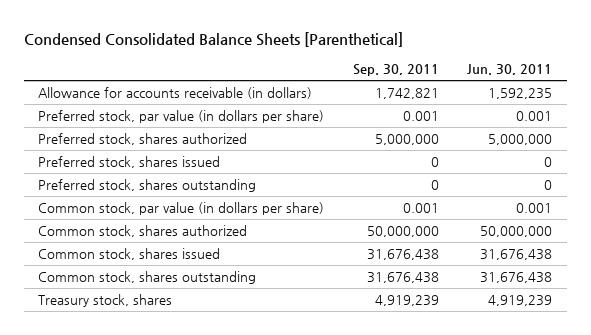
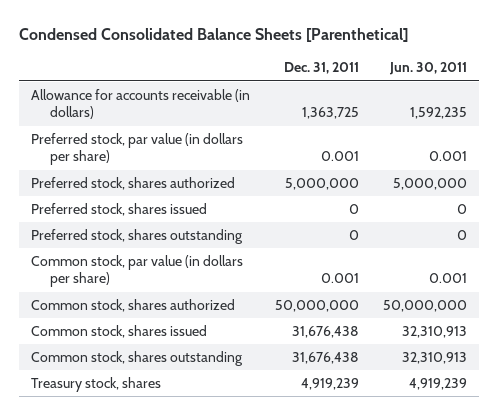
[352,64,439,77] Sep. 30, 2011 -> none
none -> [283,62,359,75] Dec. 31, 2011
[480,249,553,261] 31,676,438 -> [402,326,468,339] 32,310,913
[480,272,553,284] 31,676,438 -> [402,352,468,365] 32,310,913

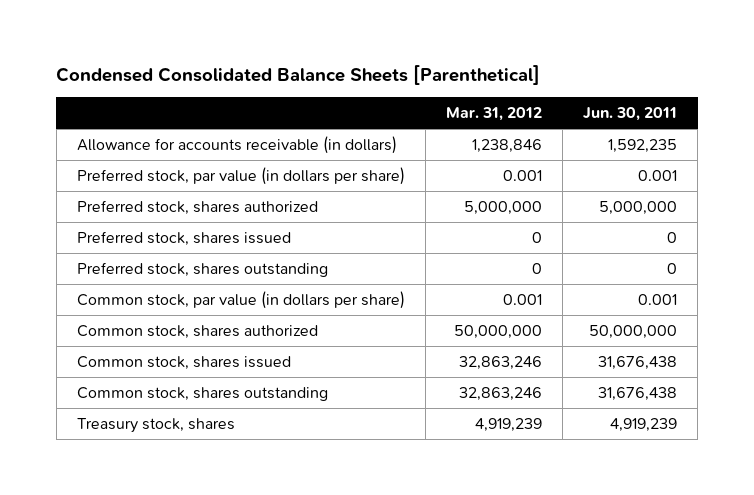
[283,62,359,75] Dec. 31, 2011 -> none
none -> [446,107,543,122] Mar. 31, 2012
[402,326,468,339] 32,310,913 -> [598,355,678,370] 31,676,438
[402,352,468,365] 32,310,913 -> [598,386,678,401] 31,676,438

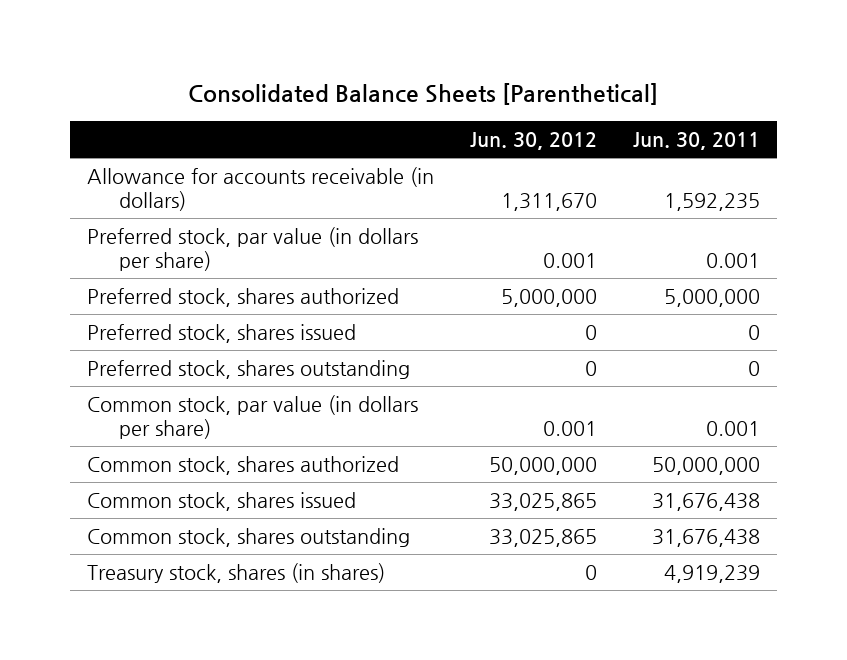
[56,65,541,86] Condensed Consolidated Balance Sheets [Parenthetical] -> [188,82,659,105] Consolidated Balance Sheets [Parenthetical]
[446,107,543,122] Mar. 31, 2012 -> none
none -> [469,131,597,150] Jun. 30, 2012
[76,417,235,433] Treasury stock, shares -> [87,563,386,584] Treasury stock, shares (in shares)

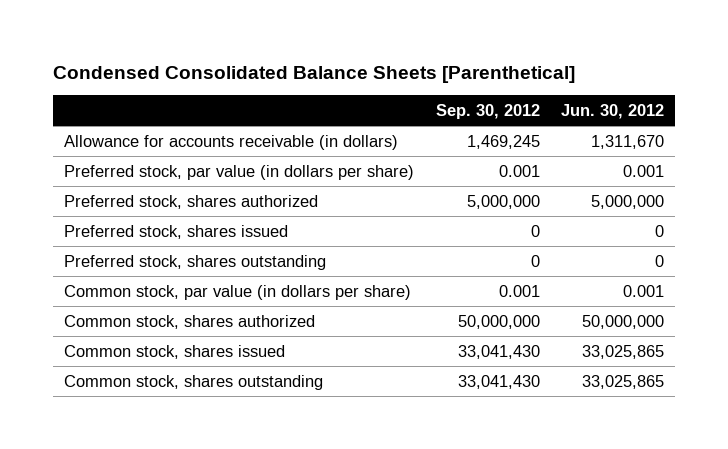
[188,82,659,105] Consolidated Balance Sheets [Parenthetical] -> [53,65,576,83] Condensed Consolidated Balance Sheets [Parenthetical]
[632,131,760,150] Jun. 30, 2011 -> none
none -> [435,103,540,119] Sep. 30, 2012
[87,563,386,584] Treasury stock, shares (in shares) -> none

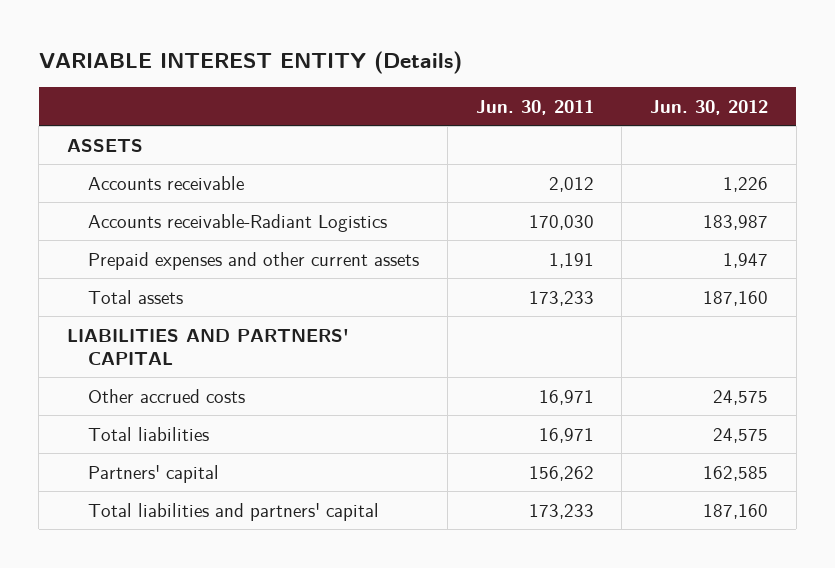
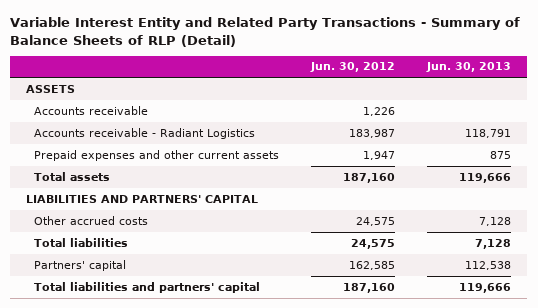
[38,51,462,75] VARIABLE INTEREST ENTITY (Details) -> [10,17,521,47] Variable Interest Entity and Related Party Transactions - Summary of Balance Sheets of RLP (Detail)
[475,99,594,115] Jun. 30, 2011 -> none
none -> [426,62,512,73] Jun. 30, 2013
[87,213,387,232] Accounts receivable-Radiant Logistics -> [34,127,256,139] Accounts receivable - Radiant Logistics

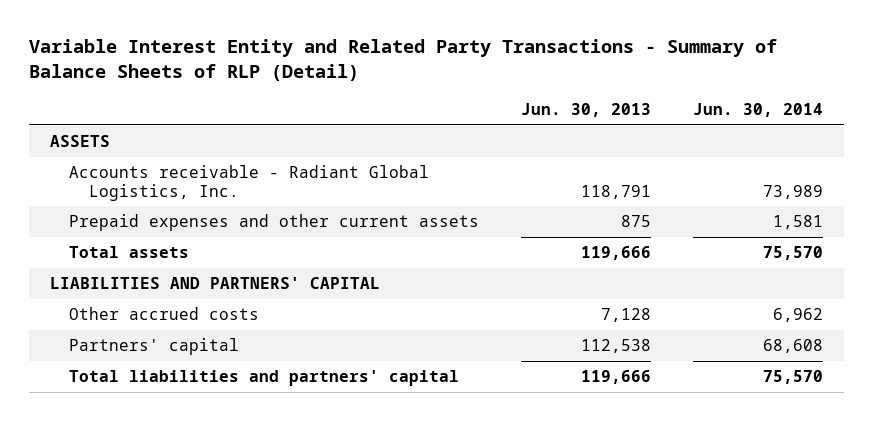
[310,62,396,73] Jun. 30, 2012 -> none
none -> [693,102,824,117] Jun. 30, 2014
[34,105,149,115] Accounts receivable -> none
[34,127,256,139] Accounts receivable - Radiant Logistics -> [69,165,430,201] Accounts receivable - Radiant Global Logistics, Inc.
[34,237,129,247] Total liabilities -> none

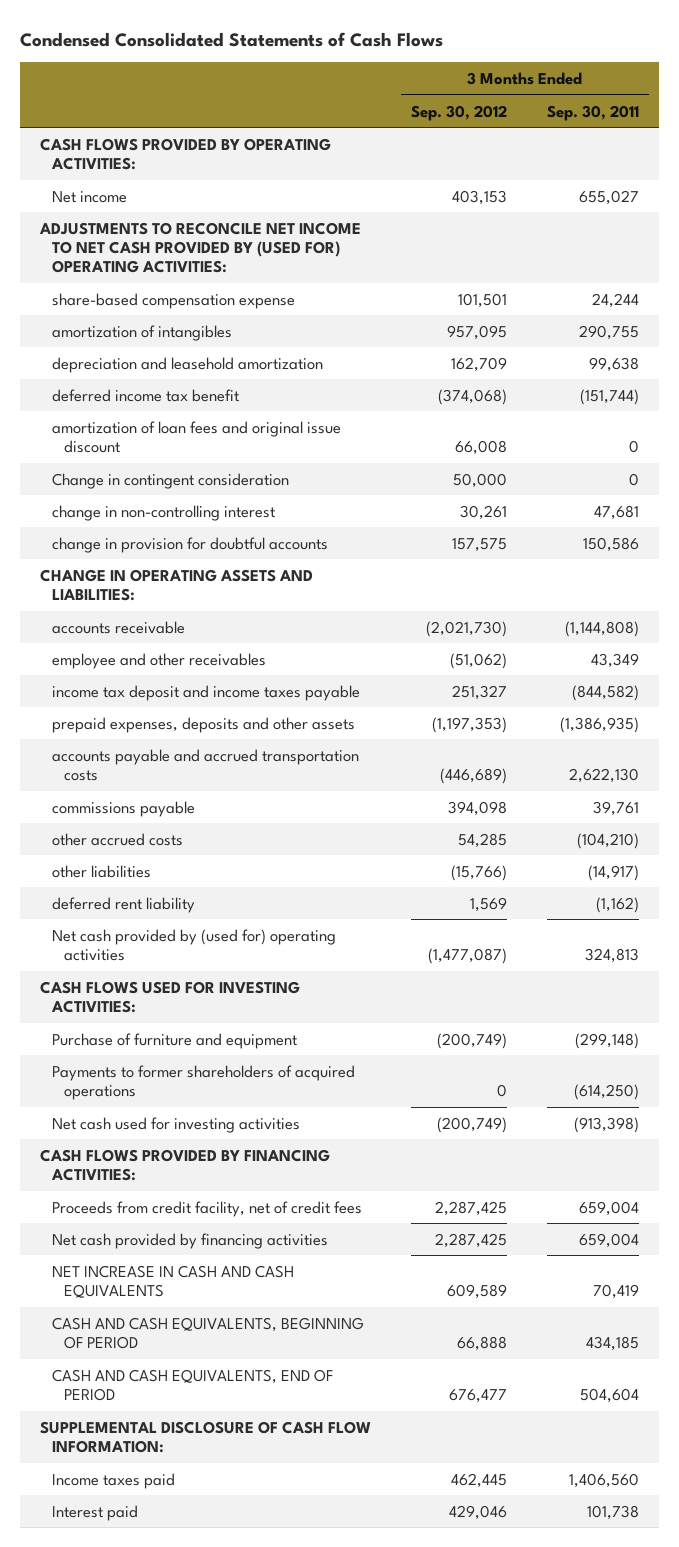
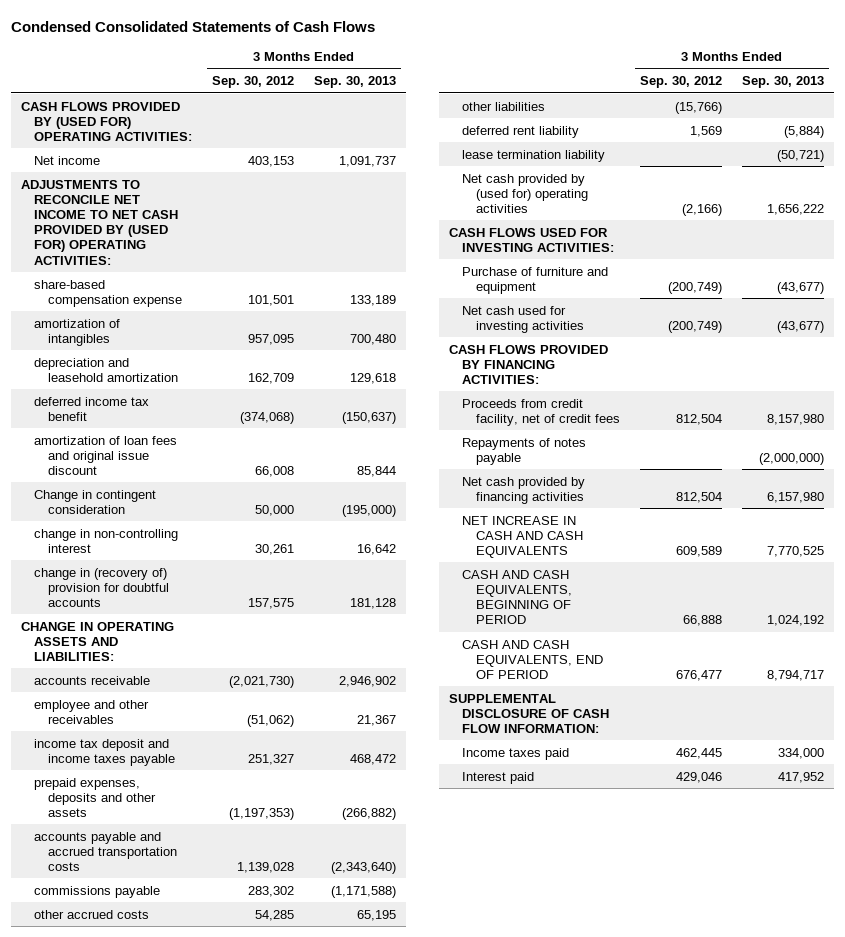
[547,104,640,121] Sep. 30, 2011 -> none
none -> [314,76,397,89] Sep. 30, 2013
[40,137,332,171] CASH FLOWS PROVIDED BY OPERATING ACTIVITIES: -> [21,101,193,142] CASH FLOWS PROVIDED BY (USED FOR) OPERATING ACTIVITIES:
[52,536,329,553] change in provision for doubtful accounts -> [34,567,169,608] change in (recovery of) provision for doubtful accounts
[440,768,508,785] (446,689) -> [237,862,295,874] 1,139,028
[448,800,508,816] 394,098 -> [248,885,295,897] 283,302
none -> [462,149,606,162] lease termination liability
[428,948,508,965] (1,477,087) -> [682,204,723,217] (2,166)
[52,1064,356,1101] Payments to former shareholders of acquired operations -> none
[435,1200,508,1216] 2,287,425 -> [676,413,723,425] 812,504
none -> [462,437,587,465] Repayments of notes payable
[435,1232,508,1248] 2,287,425 -> [676,491,723,503] 812,504

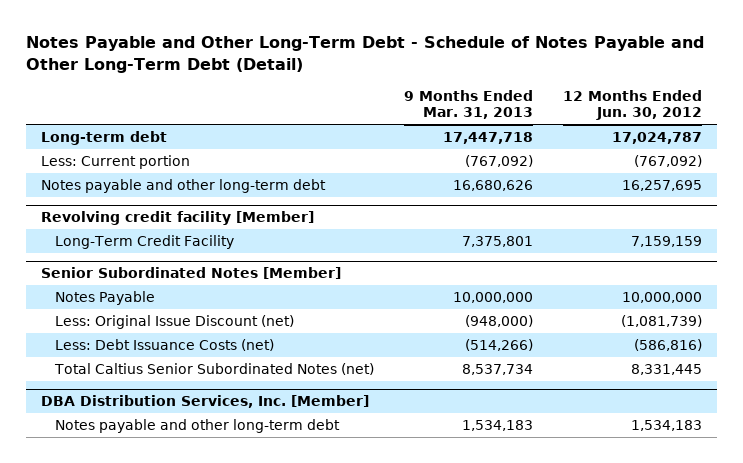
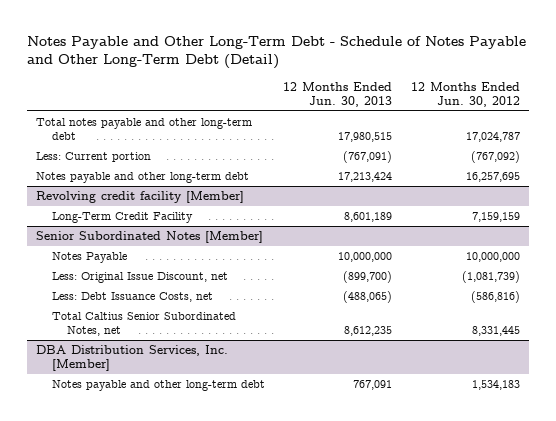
[403,89,533,120] 9 Months Ended Mar. 31, 2013 -> none
none -> [283,81,393,107] 12 Months Ended Jun. 30, 2013
[41,131,168,146] Long-term debt -> [36,118,253,141] Total notes payable and other long-term debt
[54,315,294,330] Less: Original Issue Discount (net) -> [51,272,228,284] Less: Original Issue Discount, net
[54,339,274,352] Less: Debt Issuance Costs (net) -> [51,292,213,303] Less: Debt Issuance Costs, net
[53,363,374,376] Total Caltius Senior Subordinated Notes (net) -> [51,312,236,337] Total Caltius Senior Subordinated Notes, net

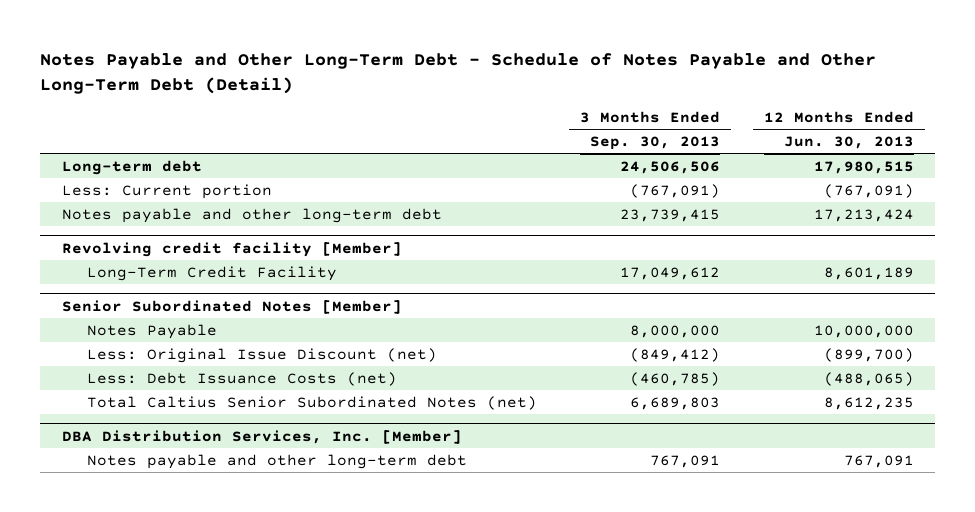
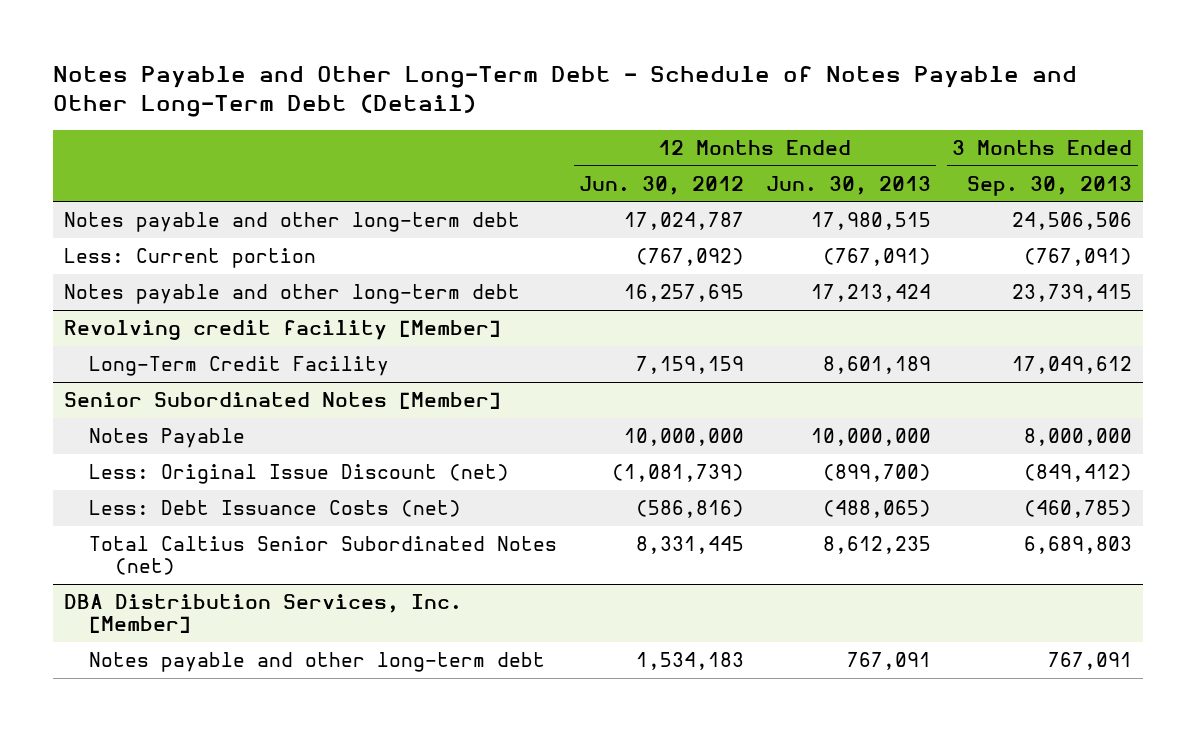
none -> [579,175,745,195] Jun. 30, 2012
[61,159,202,175] Long-term debt -> [63,211,520,232] Notes payable and other long-term debt

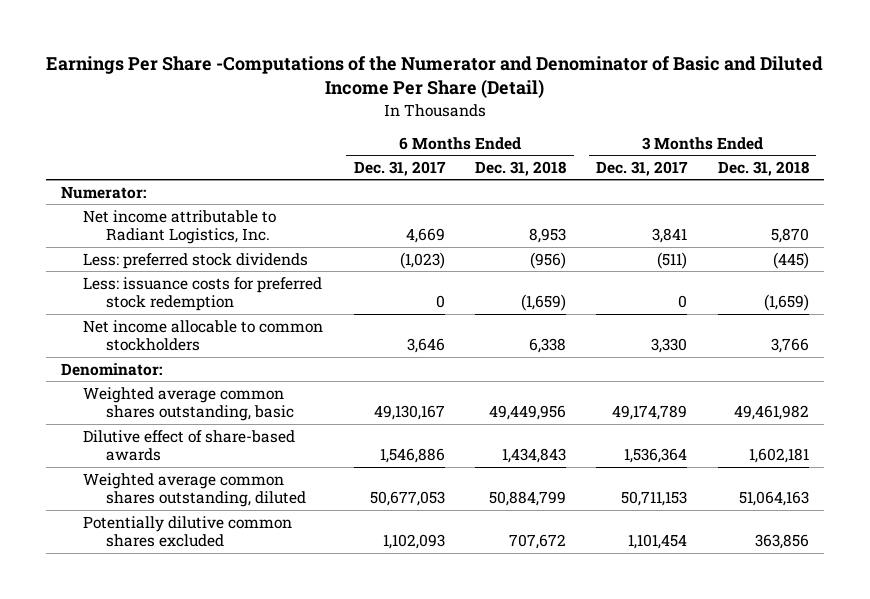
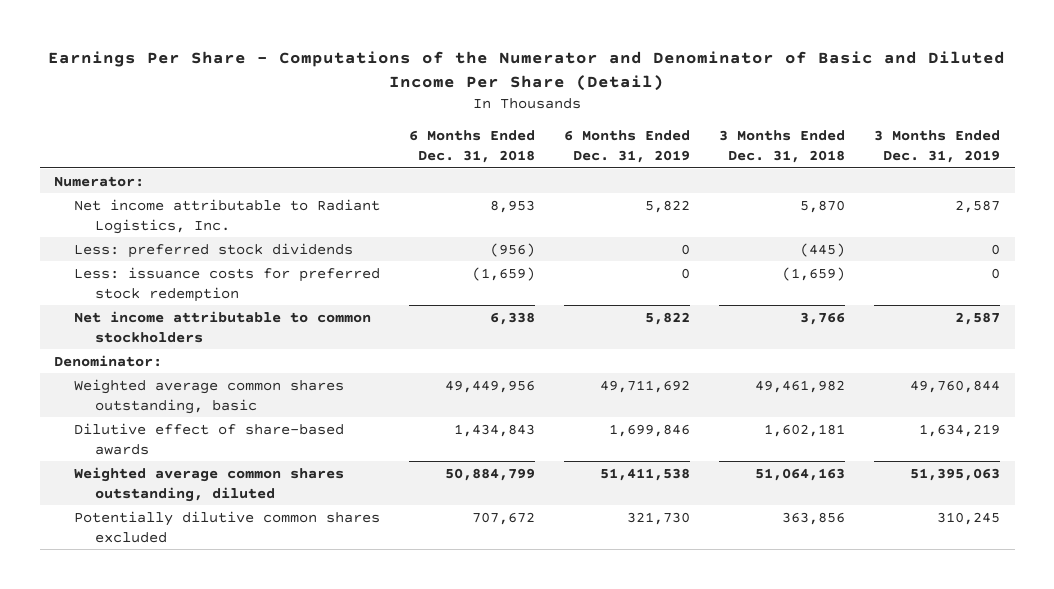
[45,55,823,99] Earnings Per Share -Computations of the Numerator and Denominator of Basic and Diluted Income Per Share (Detail) -> [48,51,1006,92] Earnings Per Share - Computations of the Numerator and Denominator of Basic and Diluted Income Per Share (Detail)
[353,161,446,177] Dec. 31, 2017 -> none
[596,161,689,177] Dec. 31, 2017 -> none
none -> [564,130,691,164] 6 Months Ended Dec. 31, 2019
none -> [874,130,1001,164] 3 Months Ended Dec. 31, 2019
[83,319,324,352] Net income allocable to common stockholders -> [74,310,372,343] Net income attributable to common stockholders

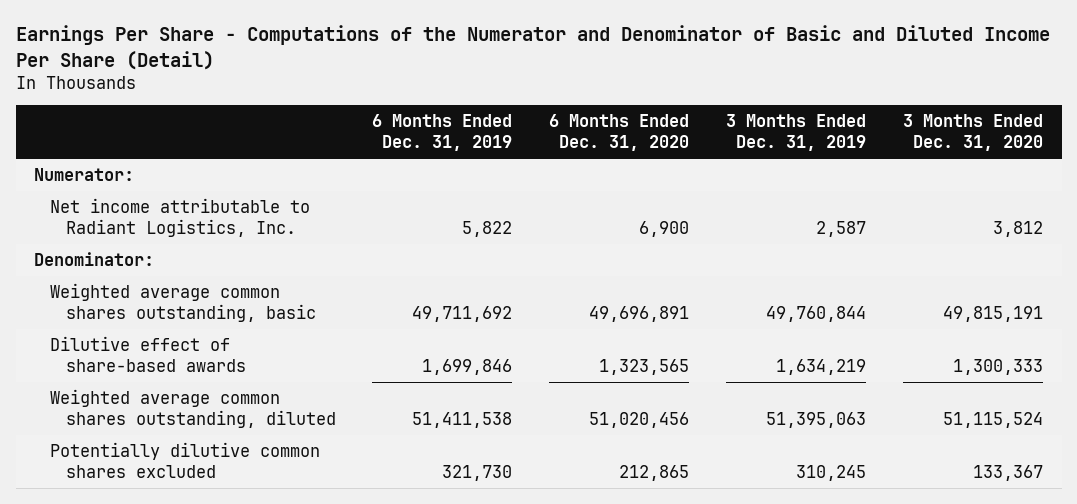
[409,130,536,164] 6 Months Ended Dec. 31, 2018 -> none
[719,130,846,164] 3 Months Ended Dec. 31, 2018 -> none
none -> [549,114,690,152] 6 Months Ended Dec. 31, 2020
none -> [903,114,1044,152] 3 Months Ended Dec. 31, 2020
[74,242,354,258] Less: preferred stock dividends -> none
[74,266,381,302] Less: issuance costs for preferred stock redemption -> none
[74,310,372,343] Net income attributable to common stockholders -> none

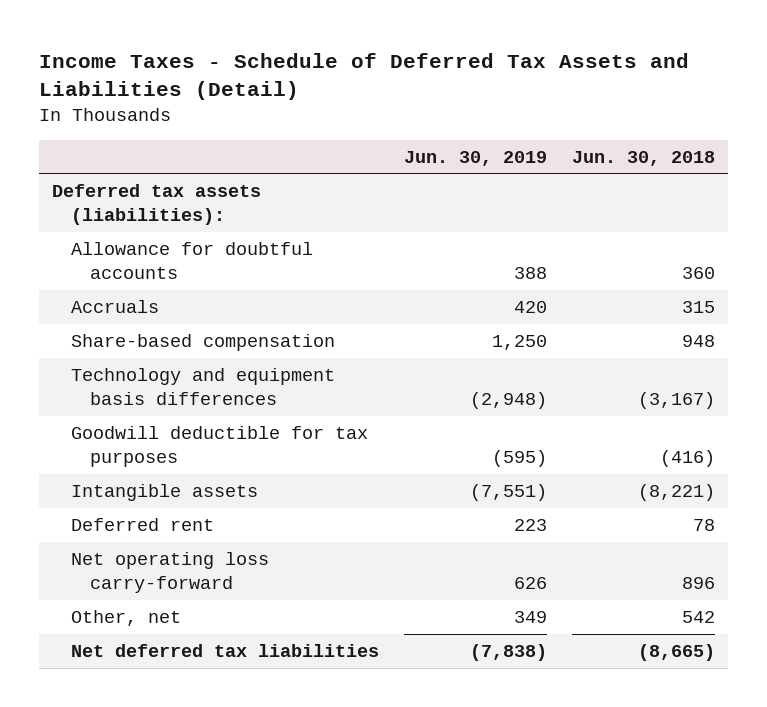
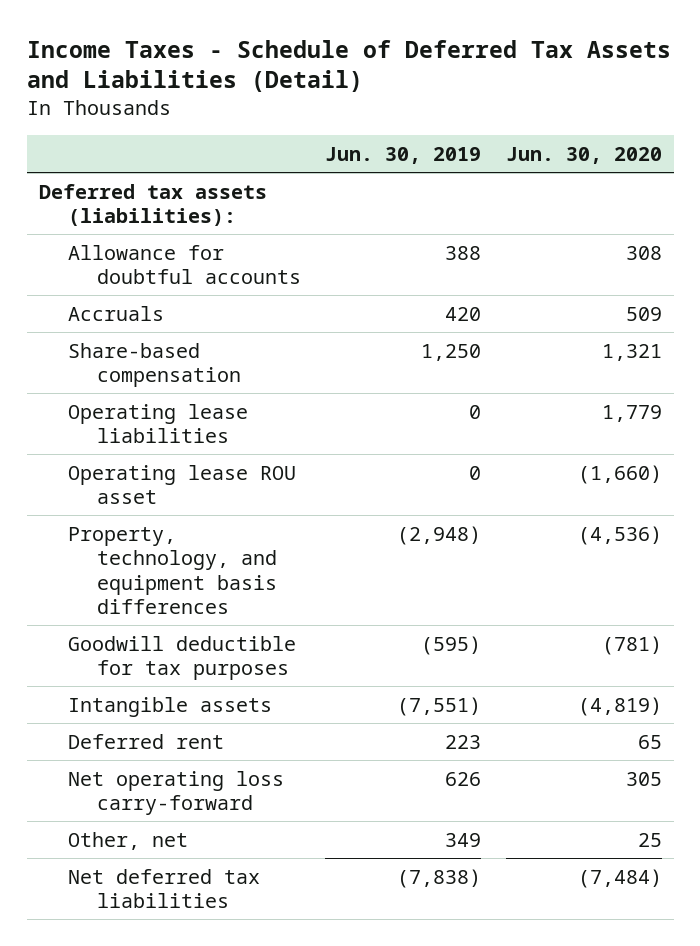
[572,150,716,166] Jun. 30, 2018 -> none
none -> [505,146,662,164] Jun. 30, 2020
none -> [67,403,248,444] Operating lease liabilities
none -> [67,464,296,505] Operating lease ROU asset
[71,368,336,405] Technology and equipment basis differences -> [67,526,277,615] Property, technology, and equipment basis differences

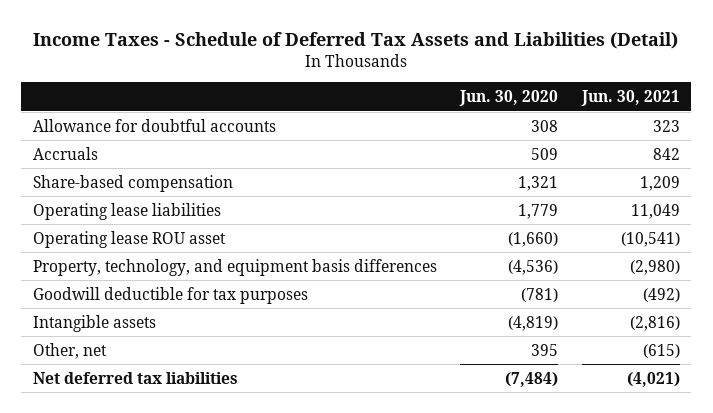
[325,146,482,164] Jun. 30, 2019 -> none
none -> [580,90,680,107] Jun. 30, 2021
[38,183,267,227] Deferred tax assets (liabilities): -> none
[67,733,224,749] Deferred rent -> none
[67,770,284,816] Net operating loss carry-forward -> none
[637,832,662,847] 25 -> [531,343,559,356] 395

